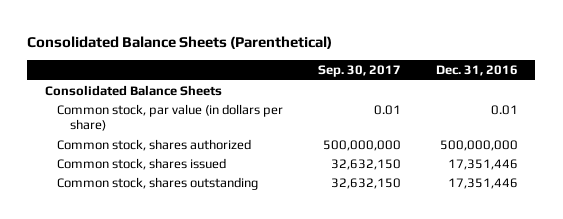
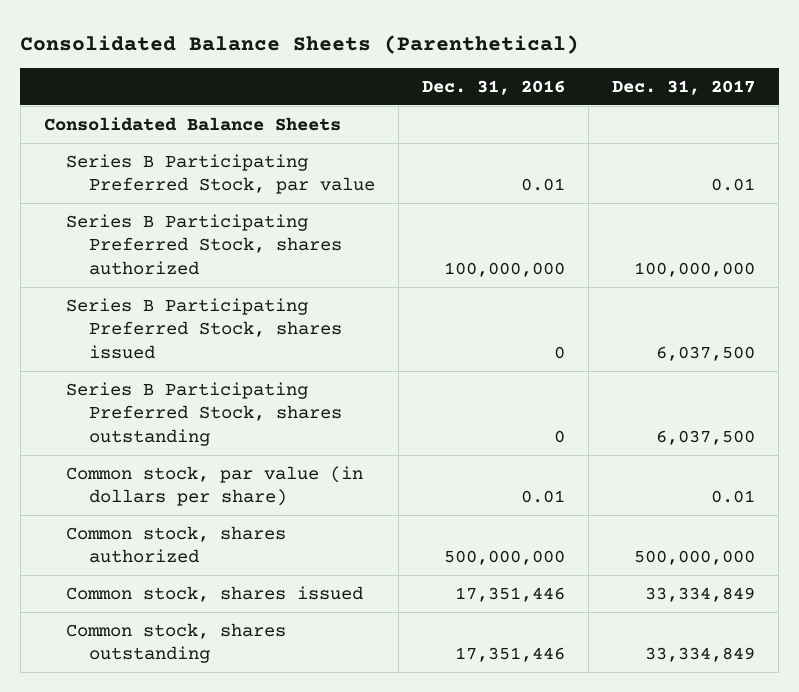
[318,65,402,78] Sep. 30, 2017 -> none
none -> [612,80,756,96] Dec. 31, 2017
none -> [66,153,376,195] Series B Participating Preferred Stock, par value
none -> [66,213,343,275] Series B Participating Preferred Stock, shares authorized
none -> [66,297,343,359] Series B Participating Preferred Stock, shares issued
none -> [66,381,343,446] Series B Participating Preferred Stock, shares outstanding

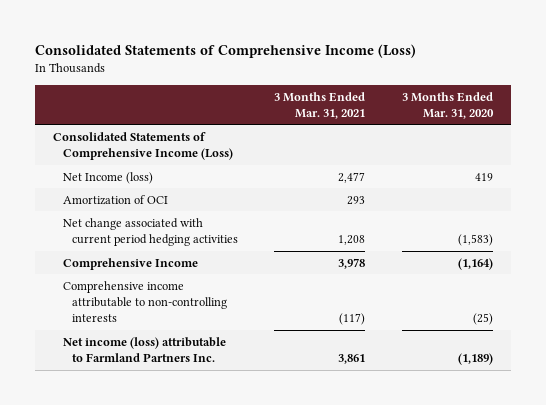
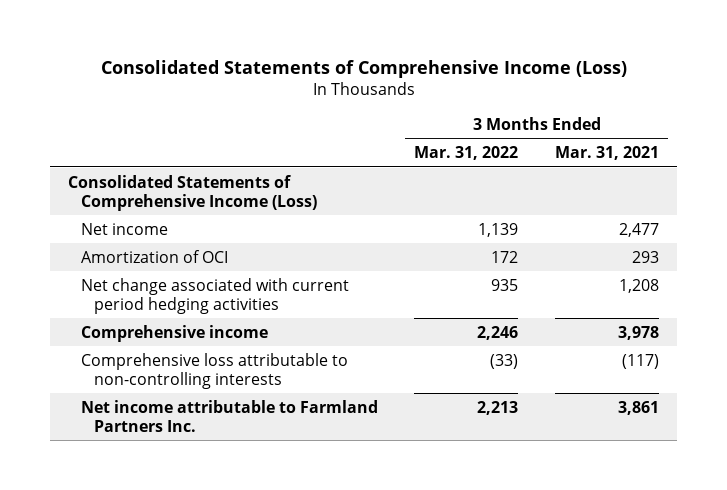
[401,91,494,119] 3 Months Ended Mar. 31, 2020 -> none
none -> [414,146,519,161] Mar. 31, 2022
[62,171,153,184] Net Income (loss) -> [81,222,169,235] Net income
[62,257,198,270] Comprehensive Income -> [81,324,269,342] Comprehensive income
[62,280,228,323] Comprehensive income attributable to non-controlling interests -> [81,352,349,389] Comprehensive loss attributable to non-controlling interests
[62,336,226,363] Net income (loss) attributable to Farmland Partners Inc. -> [81,399,379,432] Net income attributable to Farmland Partners Inc.

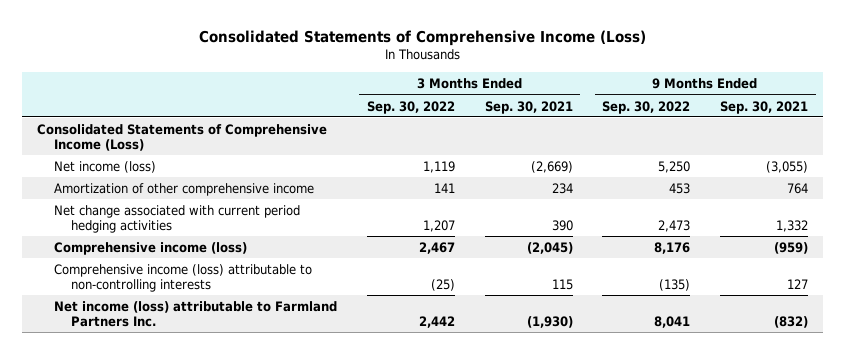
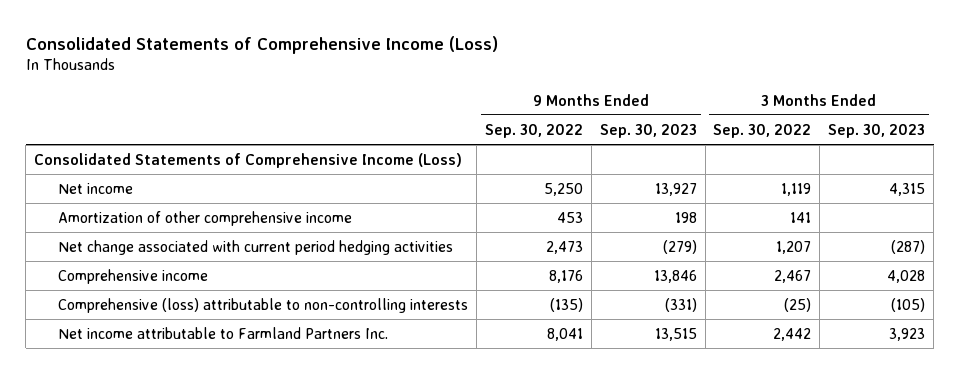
[484,100,573,114] Sep. 30, 2021 -> none
[720,100,809,114] Sep. 30, 2021 -> none
none -> [599,123,697,138] Sep. 30, 2023
none -> [828,123,926,138] Sep. 30, 2023
[54,160,157,173] Net income (loss) -> [57,182,133,194] Net income
[54,241,248,255] Comprehensive income (loss) -> [57,268,208,284] Comprehensive income
[54,263,313,292] Comprehensive income (loss) attributable to non-controlling interests -> [57,297,468,313] Comprehensive (loss) attributable to non-controlling interests
[54,300,338,327] Net income (loss) attributable to Farmland Partners Inc. -> [57,326,388,339] Net income attributable to Farmland Partners Inc.

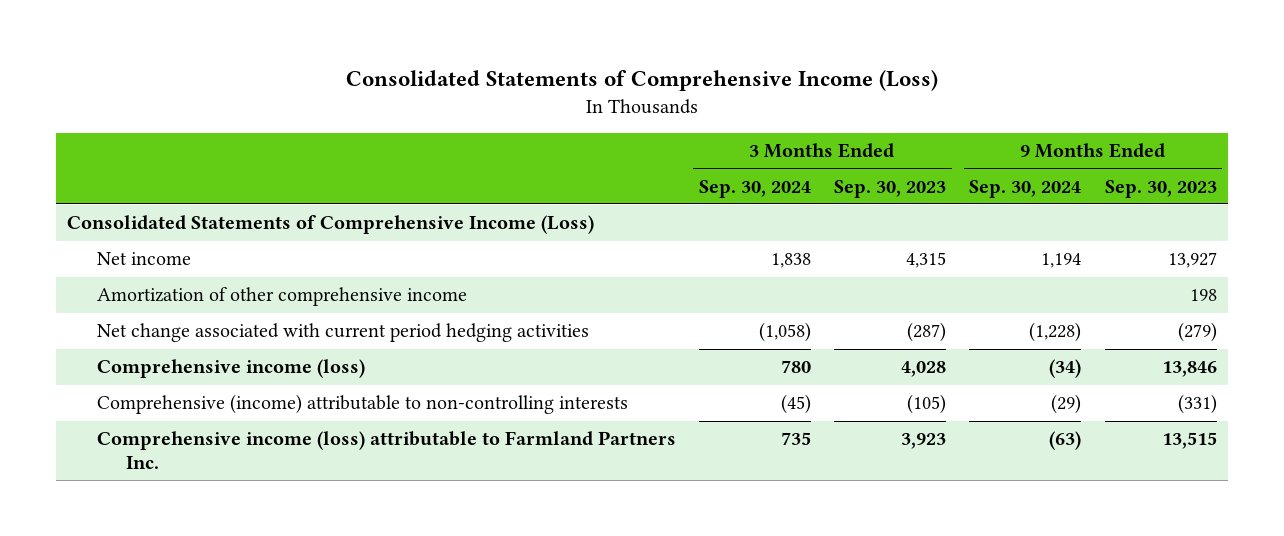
[484,123,583,138] Sep. 30, 2022 -> none
[713,123,812,138] Sep. 30, 2022 -> none
none -> [698,179,811,198] Sep. 30, 2024
none -> [969,179,1082,198] Sep. 30, 2024
[57,268,208,284] Comprehensive income -> [96,359,365,379] Comprehensive income (loss)
[57,297,468,313] Comprehensive (loss) attributable to non-controlling interests -> [96,394,628,415] Comprehensive (income) attributable to non-controlling interests
[57,326,388,339] Net income attributable to Farmland Partners Inc. -> [96,431,676,469] Comprehensive income (loss) attributable to Farmland Partners Inc.

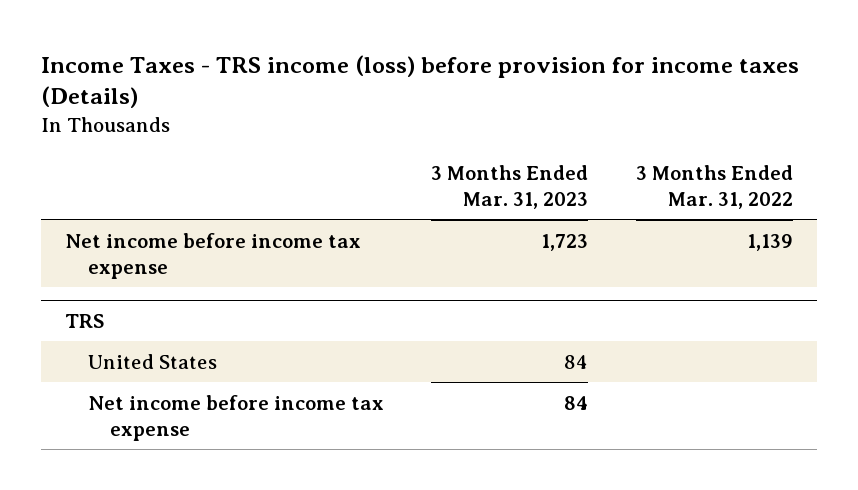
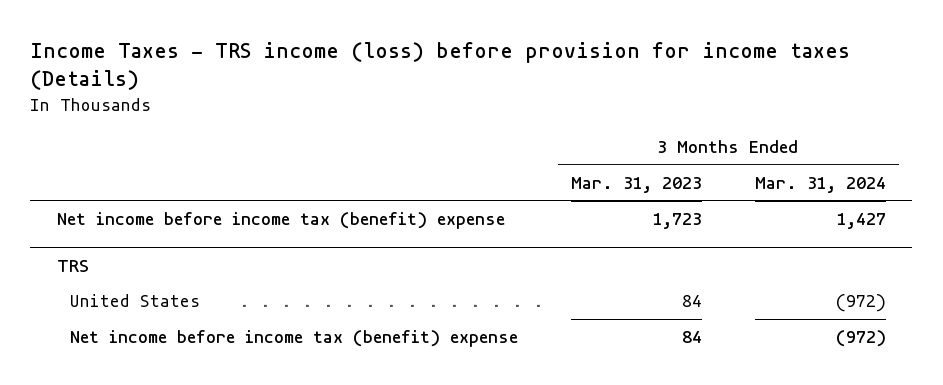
[636,164,794,209] 3 Months Ended Mar. 31, 2022 -> none
none -> [754,176,886,193] Mar. 31, 2024
[65,232,362,279] Net income before income tax expense -> [56,212,505,230] Net income before income tax (benefit) expense
[87,394,384,441] Net income before income tax expense -> [69,330,518,348] Net income before income tax (benefit) expense

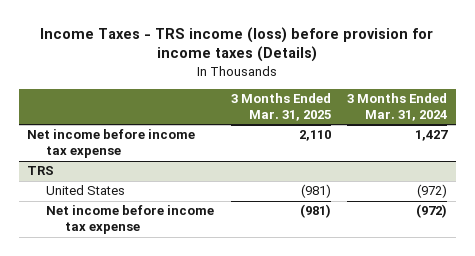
[570,176,702,193] Mar. 31, 2023 -> none
none -> [230,92,331,121] 3 Months Ended Mar. 31, 2025
[56,212,505,230] Net income before income tax (benefit) expense -> [27,129,196,159] Net income before income tax expense
[69,330,518,348] Net income before income tax (benefit) expense -> [46,205,215,235] Net income before income tax expense

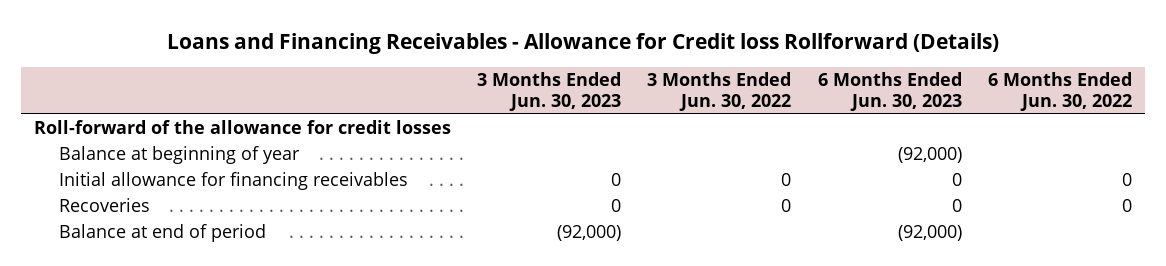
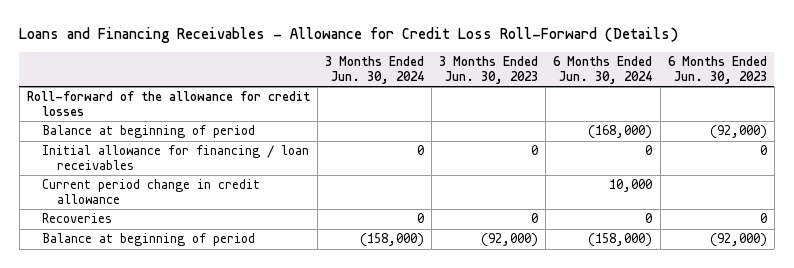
[166,32,999,54] Loans and Financing Receivables - Allowance for Credit loss Rollforward (Details) -> [19,27,679,44] Loans and Financing Receivables - Allowance for Credit Loss Roll-Forward (Details)
[647,72,792,112] 3 Months Ended Jun. 30, 2022 -> none
[987,72,1132,112] 6 Months Ended Jun. 30, 2022 -> none
none -> [325,56,425,84] 3 Months Ended Jun. 30, 2024
none -> [553,56,653,84] 6 Months Ended Jun. 30, 2024
[58,146,300,165] Balance at beginning of year -> [41,125,255,139] Balance at beginning of period
[58,172,408,191] Initial allowance for financing receivables -> [41,145,309,171] Initial allowance for financing / loan receivables
none -> [41,179,260,205] Current period change in credit allowance
[58,224,266,243] Balance at end of period -> [41,233,255,247] Balance at beginning of period

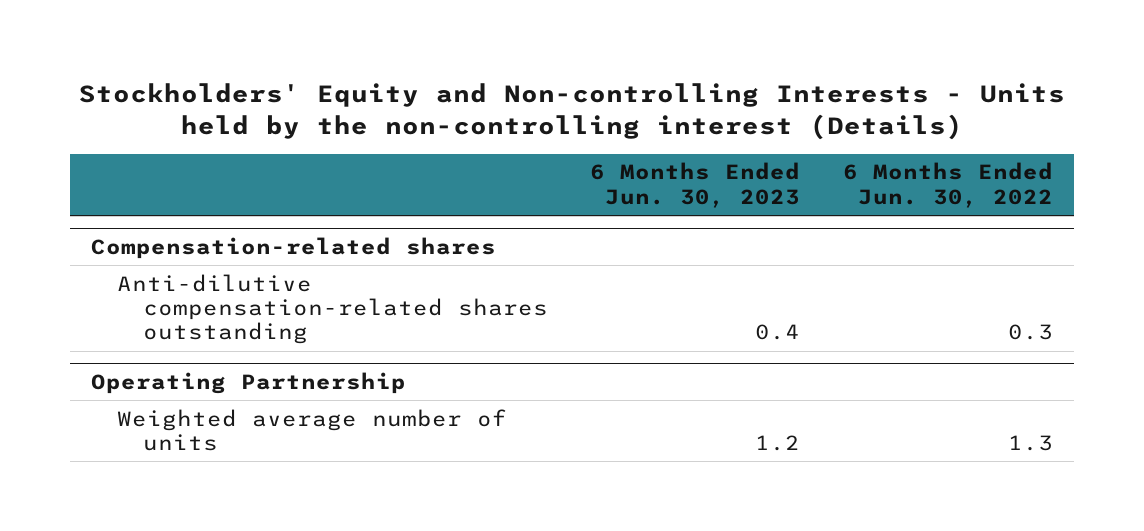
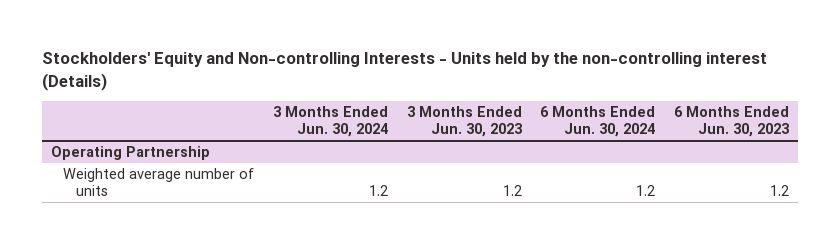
[842,162,1053,208] 6 Months Ended Jun. 30, 2022 -> none
none -> [273,106,389,138] 3 Months Ended Jun. 30, 2024
none -> [406,106,522,138] 3 Months Ended Jun. 30, 2023
none -> [540,106,656,138] 6 Months Ended Jun. 30, 2024
[91,236,497,259] Compensation-related shares -> none
[117,273,549,345] Anti-dilutive compensation-related shares outstanding -> none

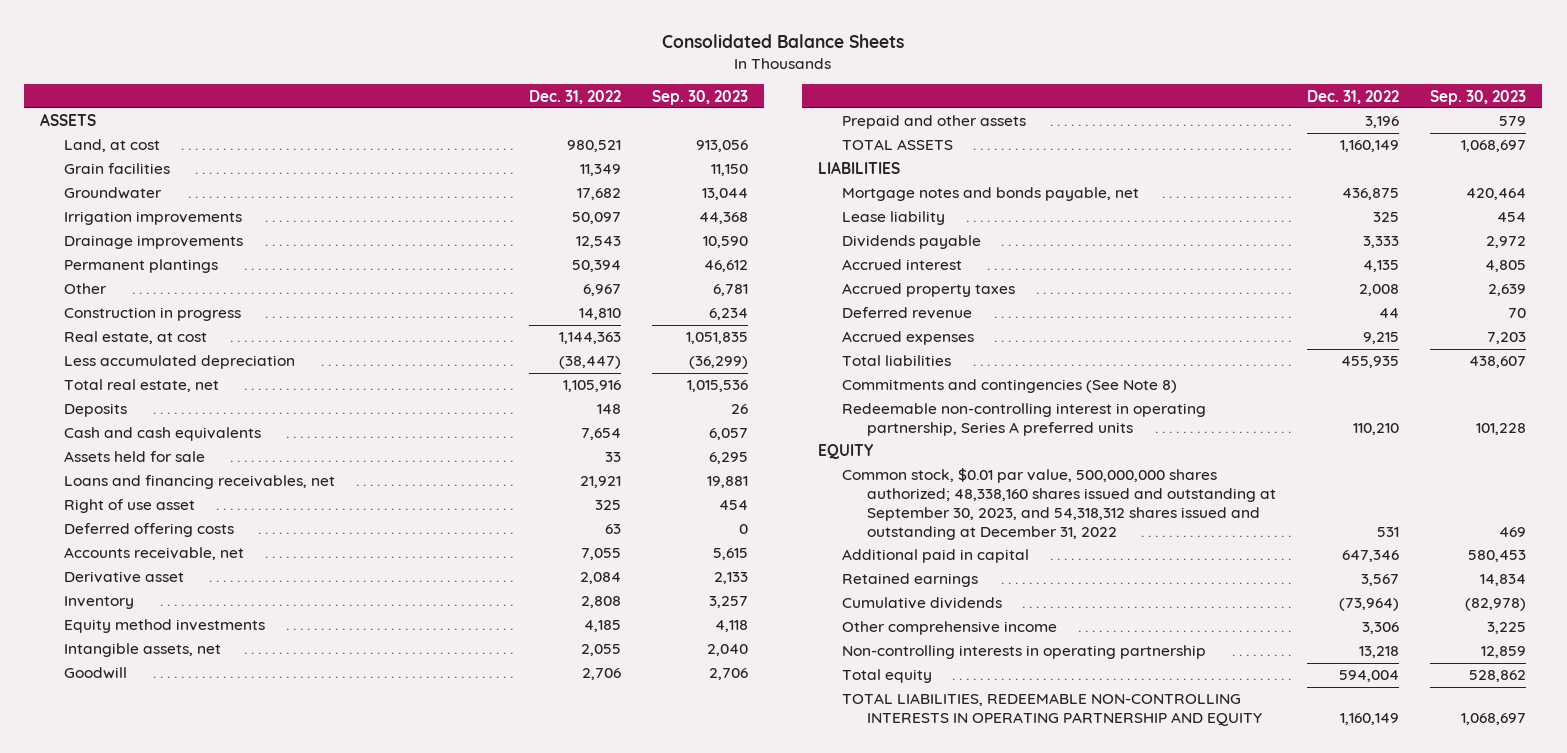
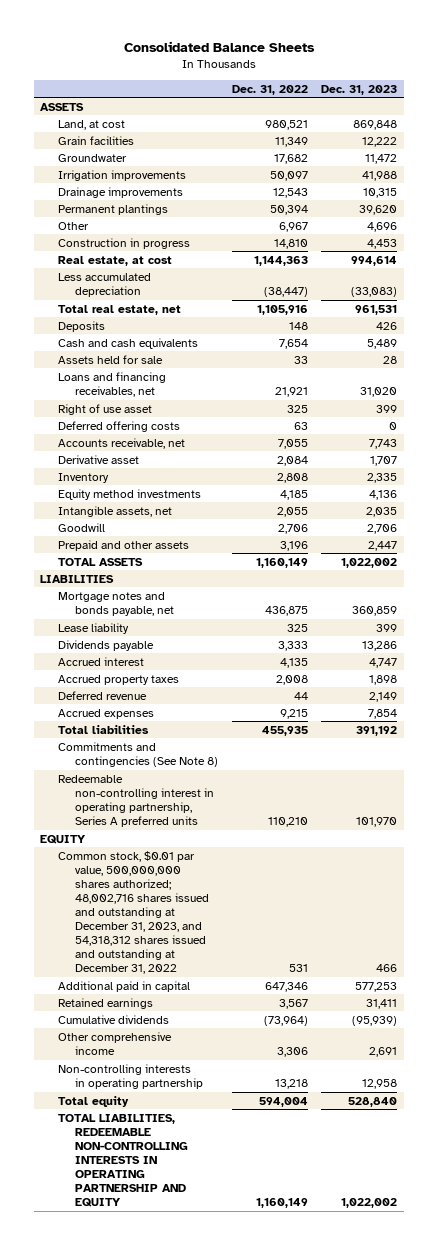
[652,89,749,105] Sep. 30, 2023 -> none
none -> [321,84,398,95] Dec. 31, 2023
[842,468,1276,540] Common stock, $0.01 par value, 500,000,000 shares authorized; 48,338,160 shares issued and outstanding at September 30, 2023, and 54,318,312 shares issued and outstanding at December 31, 2022 -> [57,850,210,975] Common stock, $0.01 par value, 500,000,000 shares authorized; 48,002,716 shares issued and outstanding at December 31, 2023, and 54,318,312 shares issued and outstanding at December 31, 2022

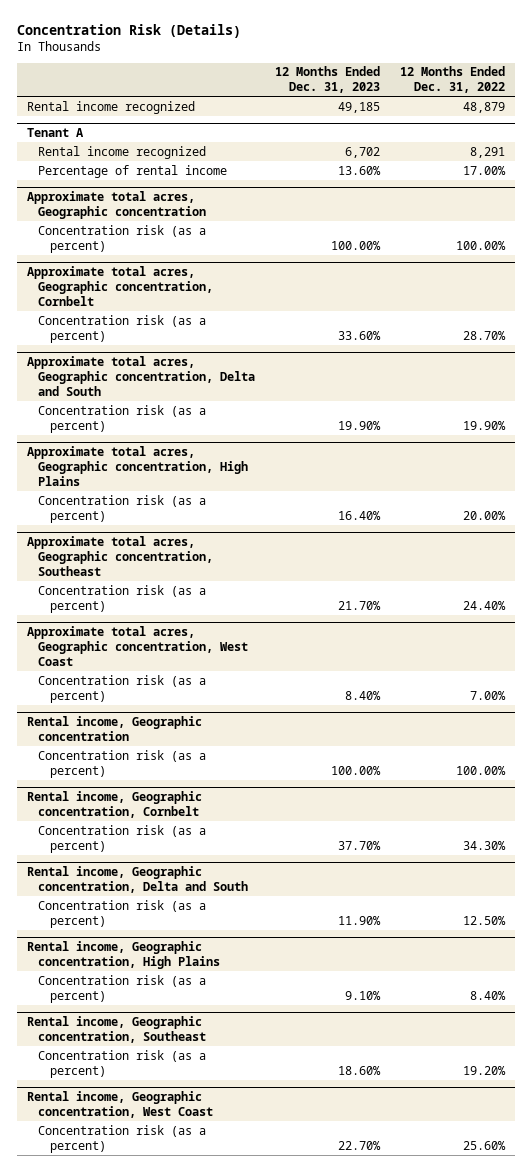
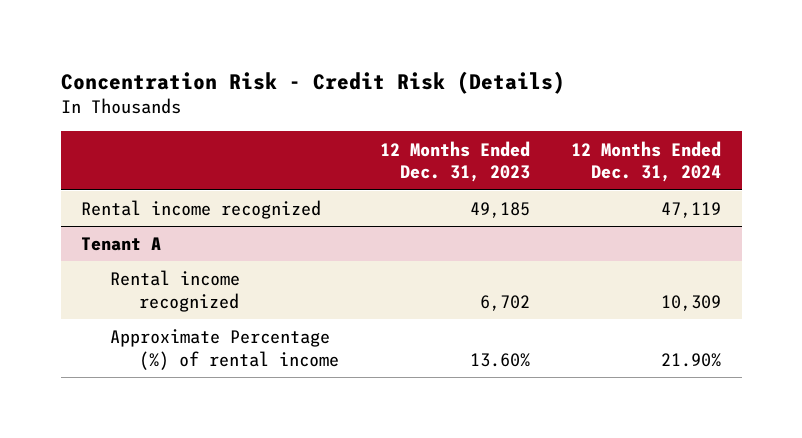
[16,23,241,38] Concentration Risk (Details) -> [60,70,565,94] Concentration Risk - Credit Risk (Details)
[400,66,506,94] 12 Months Ended Dec. 31, 2022 -> none
none -> [570,140,721,183] 12 Months Ended Dec. 31, 2024
[26,191,207,220] Approximate total acres, Geographic concentration -> none
[38,224,207,253] Concentration risk (as a percent) -> none
[26,266,214,307] Approximate total acres, Geographic concentration, Cornbelt -> none
[38,314,207,343] Concentration risk (as a percent) -> none
[26,356,256,397] Approximate total acres, Geographic concentration, Delta and South -> none
[38,404,207,433] Concentration risk (as a percent) -> none
[26,446,249,487] Approximate total acres, Geographic concentration, High Plains -> none
[38,494,207,523] Concentration risk (as a percent) -> none
[26,536,214,577] Approximate total acres, Geographic concentration, Southeast -> none
[38,584,207,613] Concentration risk (as a percent) -> none
[26,626,249,667] Approximate total acres, Geographic concentration, West Coast -> none
[38,674,207,703] Concentration risk (as a percent) -> none
[26,716,202,742] Rental income, Geographic concentration -> none
[38,749,207,778] Concentration risk (as a percent) -> none
[26,791,202,819] Rental income, Geographic concentration, Cornbelt -> none
[38,824,207,853] Concentration risk (as a percent) -> none
[26,866,249,894] Rental income, Geographic concentration, Delta and South -> none
[38,899,207,928] Concentration risk (as a percent) -> none
[26,941,221,970] Rental income, Geographic concentration, High Plains -> none
[38,974,207,1003] Concentration risk (as a percent) -> none
[26,1016,207,1044] Rental income, Geographic concentration, Southeast -> none
[38,1049,207,1078] Concentration risk (as a percent) -> none
[26,1091,214,1119] Rental income, Geographic concentration, West Coast -> none
[38,1124,207,1153] Concentration risk (as a percent) -> none
[38,164,228,178] Percentage of rental income -> [109,329,339,370] Approximate Percentage (%) of rental income

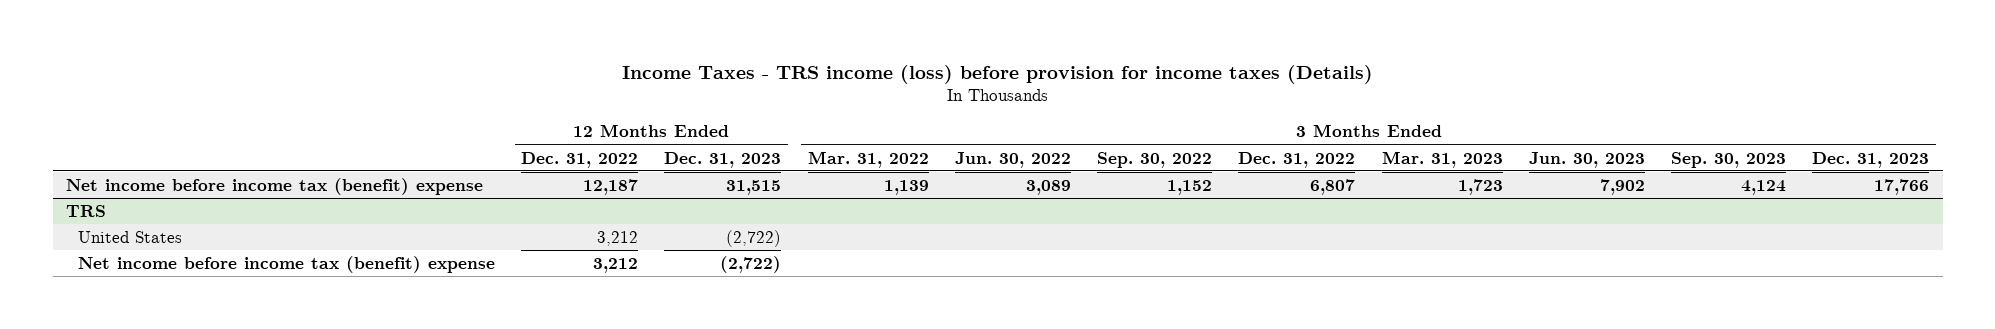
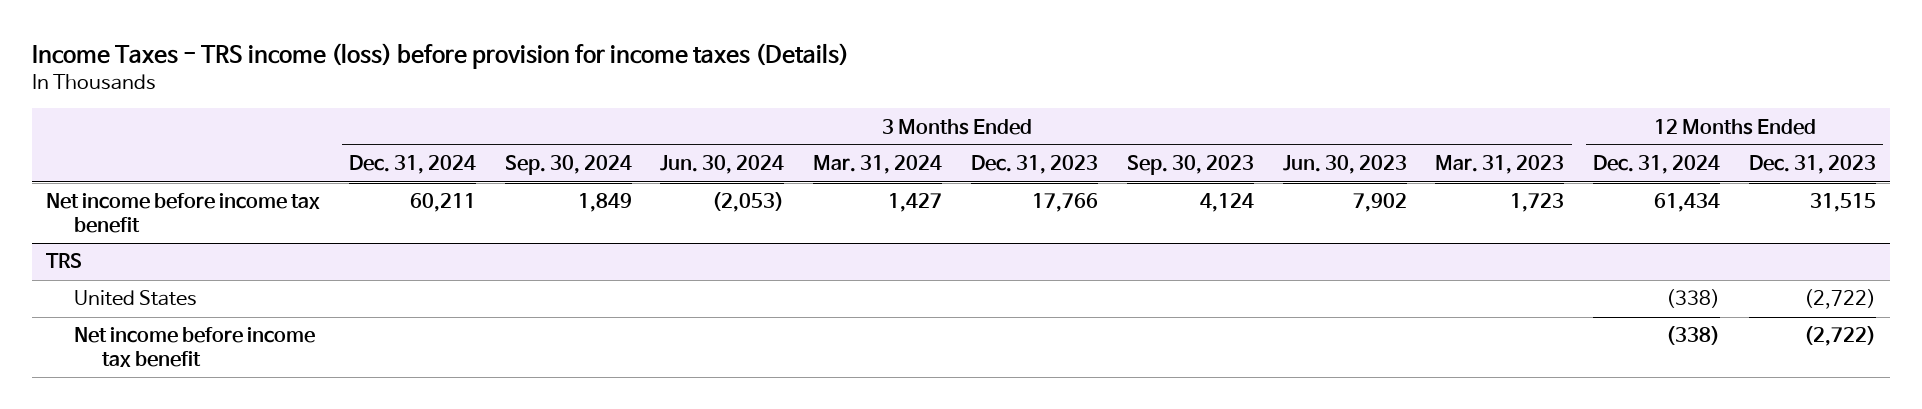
[521,151,639,168] Dec. 31, 2022 -> none
[807,150,929,168] Mar. 31, 2022 -> none
[954,151,1071,168] Jun. 30, 2022 -> none
[1097,151,1213,168] Sep. 30, 2022 -> none
[1238,151,1356,168] Dec. 31, 2022 -> none
none -> [348,155,476,175] Dec. 31, 2024
none -> [504,155,632,176] Sep. 30, 2024
none -> [660,155,785,175] Jun. 30, 2024
none -> [813,155,943,175] Mar. 31, 2024
none -> [1593,155,1721,175] Dec. 31, 2024
[65,177,483,195] Net income before income tax (benefit) expense -> [46,193,321,234] Net income before income tax benefit
[77,255,495,273] Net income before income tax (benefit) expense -> [73,327,315,368] Net income before income tax benefit

